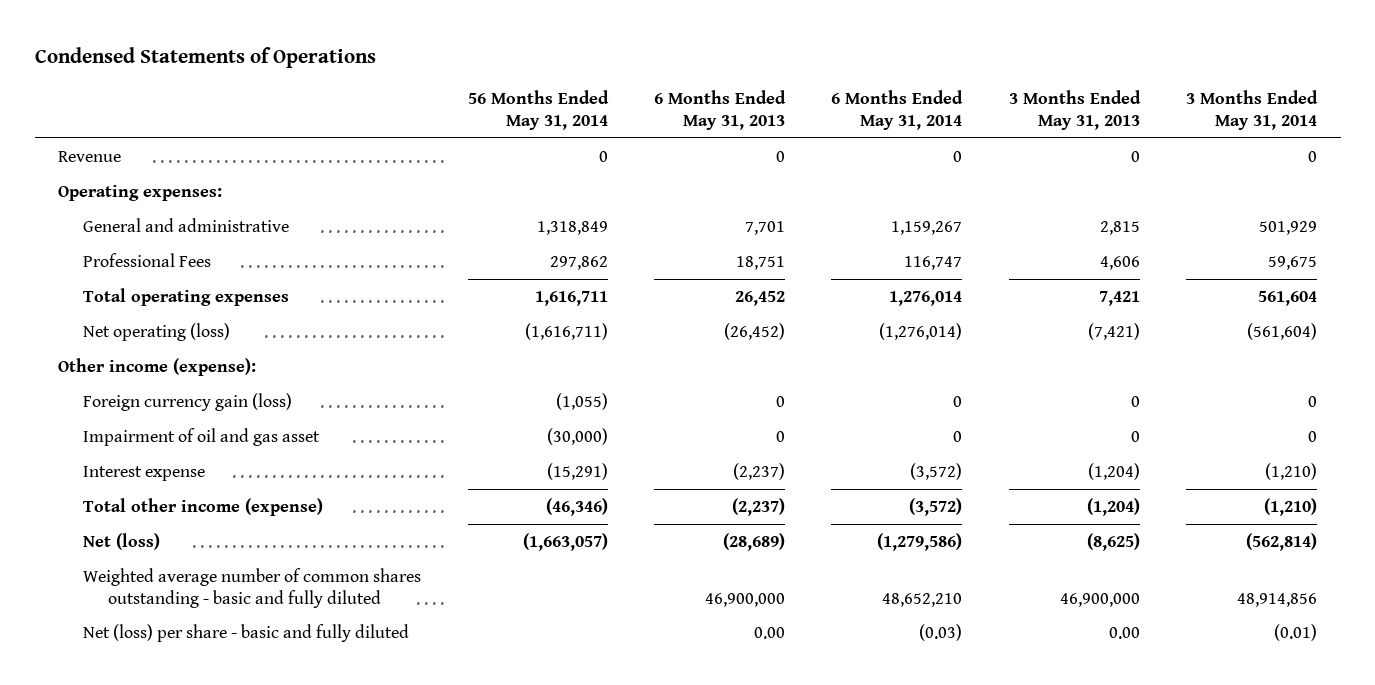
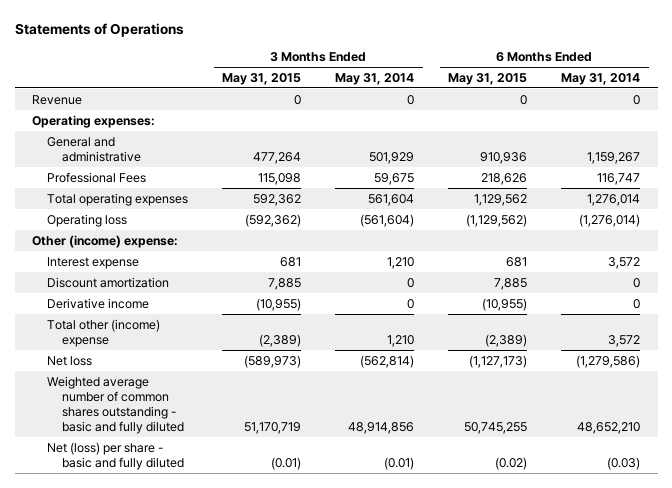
[34,47,376,69] Condensed Statements of Operations -> [14,22,184,37] Statements of Operations
[467,90,609,130] 56 Months Ended May 31, 2014 -> none
[654,90,787,130] 6 Months Ended May 31, 2013 -> none
[1008,90,1141,130] 3 Months Ended May 31, 2013 -> none
none -> [222,72,302,85] May 31, 2015
none -> [448,72,528,85] May 31, 2015
[83,393,293,412] Foreign currency gain (loss) -> none
[83,428,321,447] Impairment of oil and gas asset -> none
[83,323,231,342] Net operating (loss) -> [46,213,127,227] Operating loss
[58,358,257,377] Other income (expense): -> [31,234,178,248] Other (income) expense:
[910,463,963,481] (3,572) -> [608,256,641,269] 3,572
[1265,463,1318,481] (1,210) -> [387,256,415,269] 1,210
none -> [46,276,169,288] Discount amortization
none -> [46,297,149,309] Derivative income
[83,498,324,517] Total other income (expense) -> [46,318,160,347] Total other (income) expense
[909,498,963,517] (3,572) -> [608,334,641,347] 3,572
[1264,498,1318,517] (1,210) -> [387,334,415,347] 1,210
[83,533,161,551] Net (loss) -> [46,355,92,366] Net loss

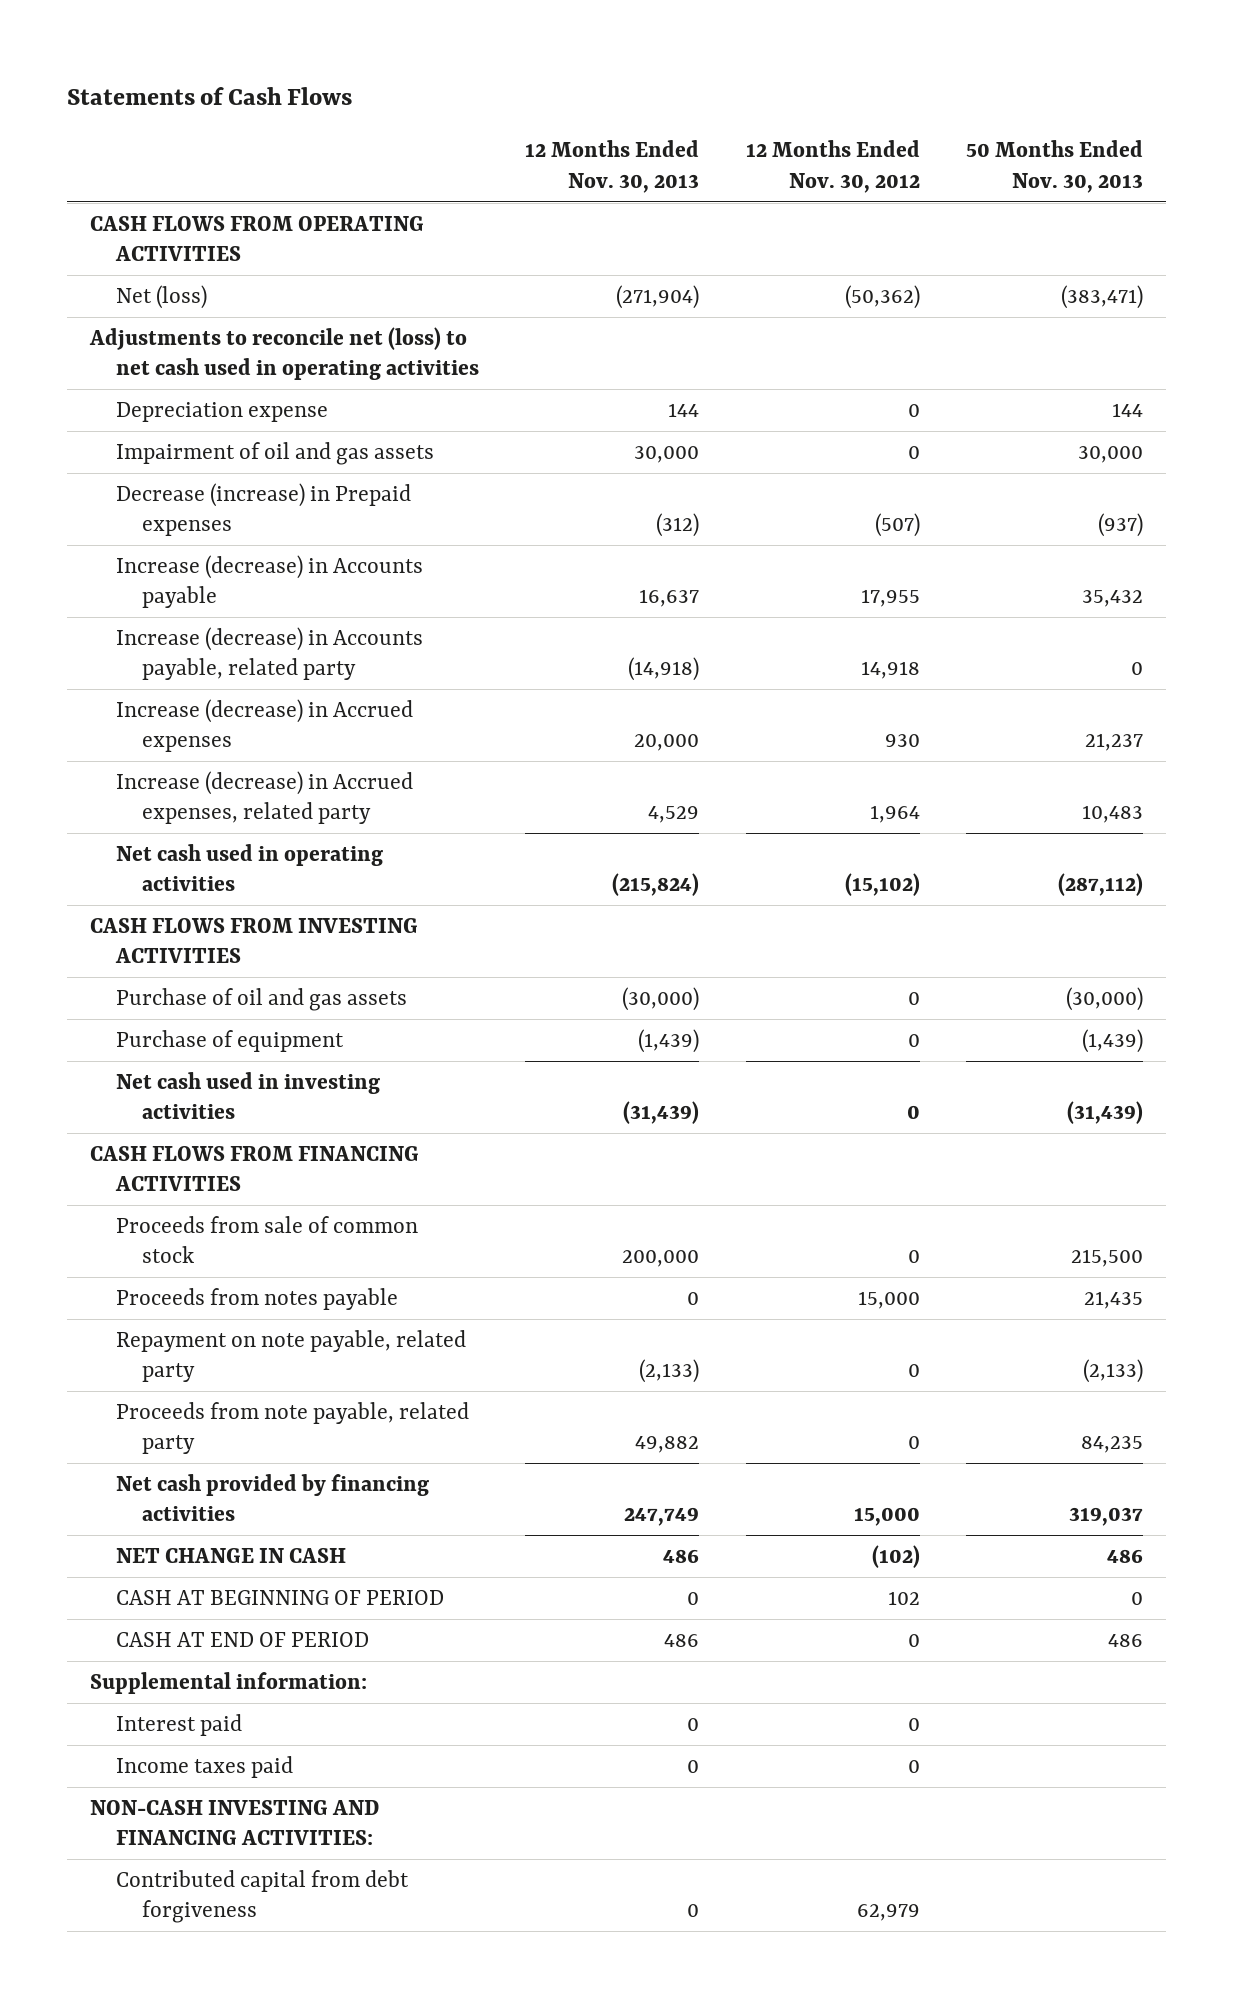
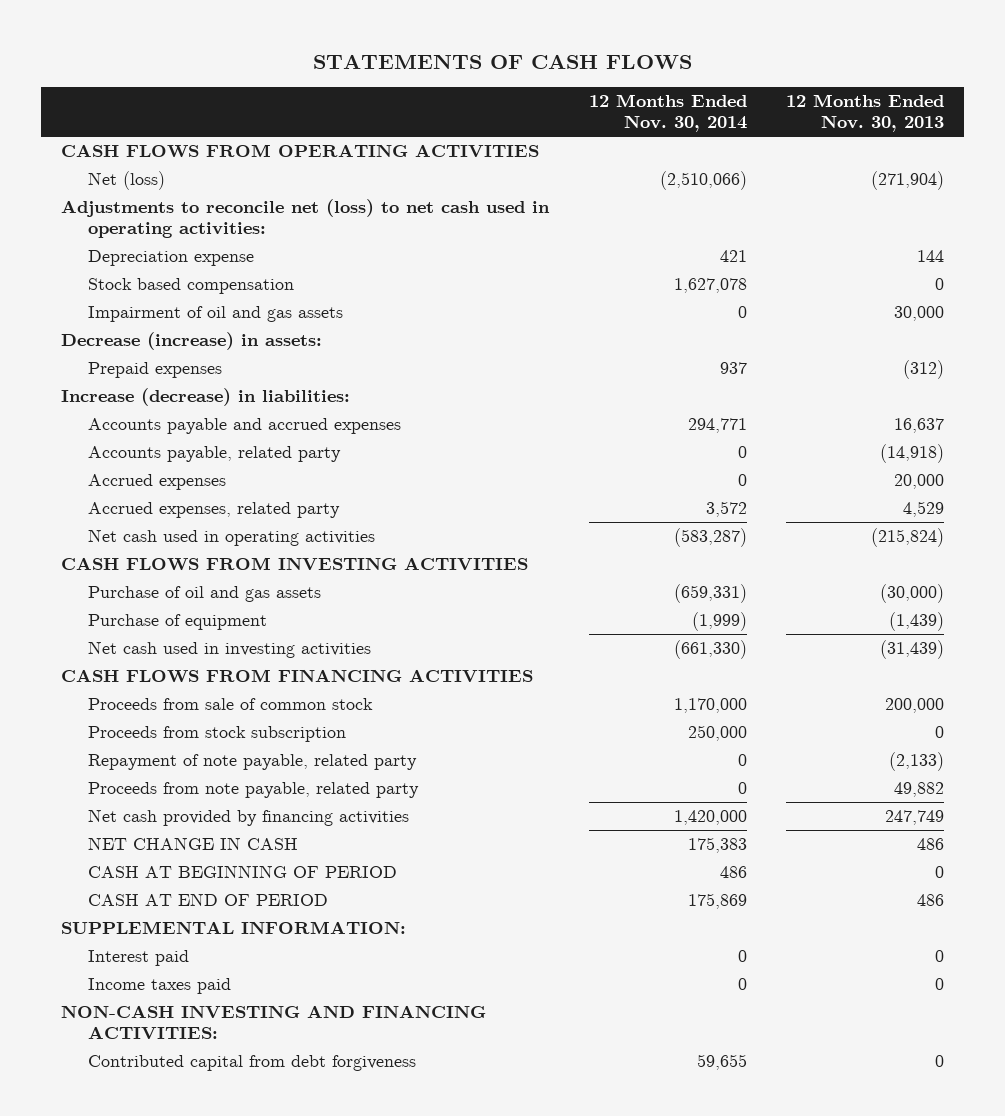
[67,86,353,105] Statements of Cash Flows -> [312,54,692,70] STATEMENTS OF CASH FLOWS
[745,140,920,193] 12 Months Ended Nov. 30, 2012 -> none
[966,140,1144,193] 50 Months Ended Nov. 30, 2013 -> none
none -> [588,94,747,133] 12 Months Ended Nov. 30, 2014
[89,326,480,381] Adjustments to reconcile net (loss) to net cash used in operating activities -> [61,199,551,239] Adjustments to reconcile net (loss) to net cash used in operating activities:
none -> [88,278,295,295] Stock based compensation
[116,626,424,681] Increase (decrease) in Accounts payable, related party -> none
none -> [61,332,323,351] Decrease (increase) in assets:
[116,482,412,537] Decrease (increase) in Prepaid expenses -> [88,362,223,379] Prepaid expenses
none -> [61,388,351,407] Increase (decrease) in liabilities:
none -> [88,418,402,435] Accounts payable and accrued expenses
[116,554,424,609] Increase (decrease) in Accounts payable -> [88,446,342,463] Accounts payable, related party
[639,589,700,608] 16,637 -> [880,444,945,464] (14,918)
[116,698,414,753] Increase (decrease) in Accrued expenses -> [88,474,227,491] Accrued expenses
[116,770,414,825] Increase (decrease) in Accrued expenses, related party -> [88,502,341,519] Accrued expenses, related party
[116,1287,399,1310] Proceeds from notes payable -> none
none -> [88,726,347,743] Proceeds from stock subscription
[116,1329,467,1383] Repayment on note payable, related party -> [88,754,418,771] Repayment of note payable, related party
[90,1671,368,1694] Supplemental information: -> [61,921,407,935] SUPPLEMENTAL INFORMATION:

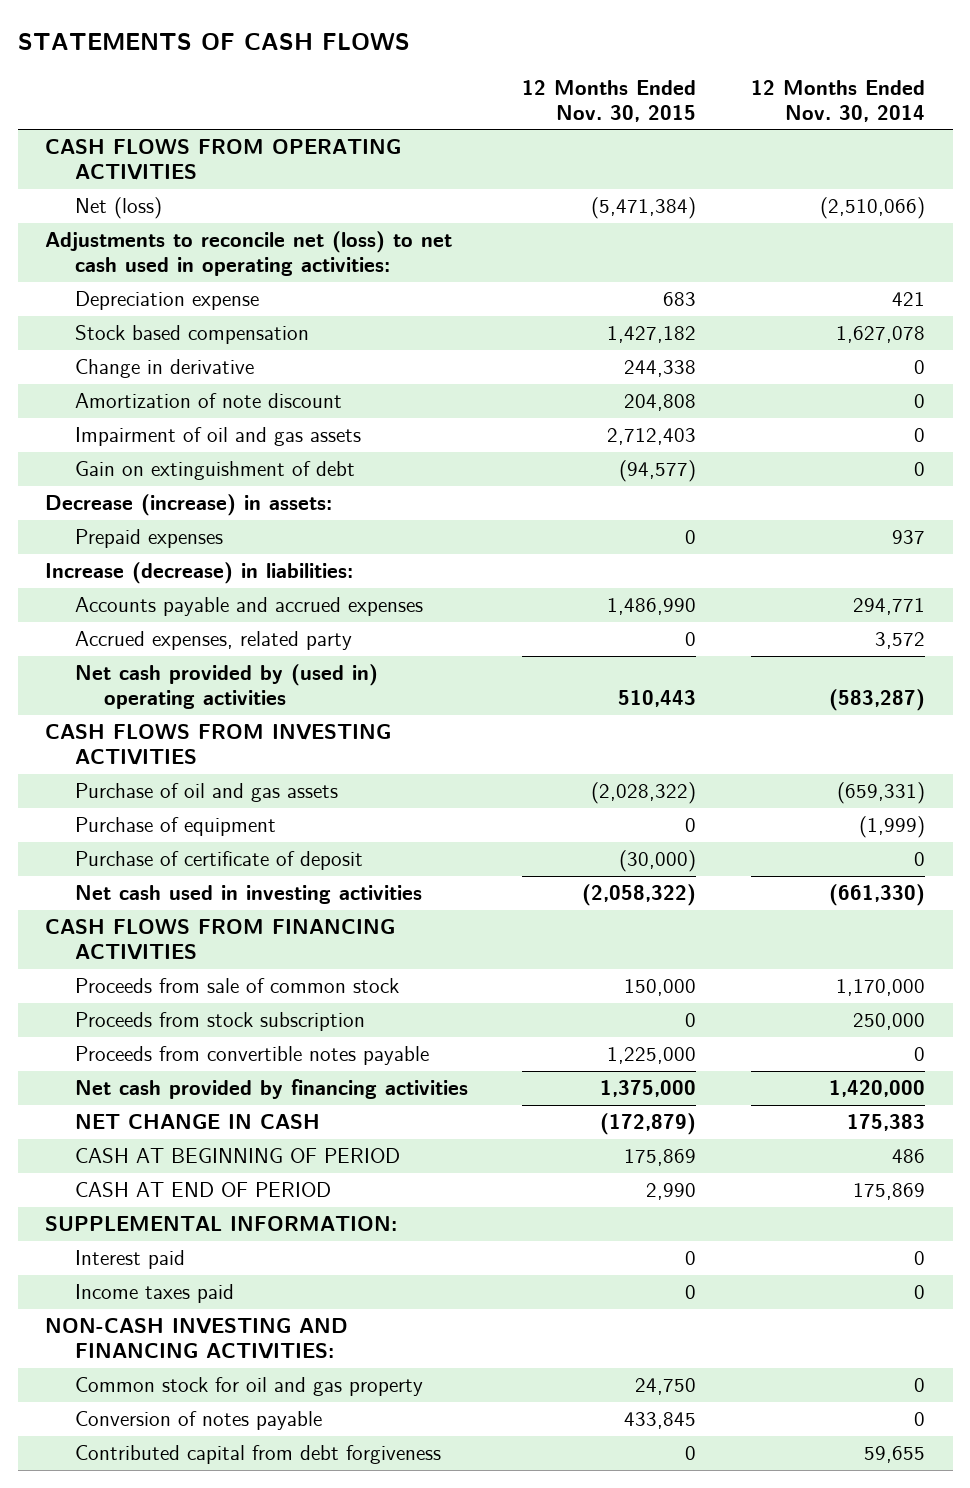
[786,94,945,133] 12 Months Ended Nov. 30, 2013 -> none
none -> [522,80,697,122] 12 Months Ended Nov. 30, 2015
none -> [74,359,254,379] Change in derivative
none -> [74,393,342,409] Amortization of note discount
none -> [74,461,355,481] Gain on extinguishment of debt
[88,446,342,463] Accounts payable, related party -> none
[88,474,227,491] Accrued expenses -> none
[88,529,376,547] Net cash used in operating activities -> [74,664,378,709] Net cash provided by (used in) operating activities
none -> [74,851,363,871] Purchase of certificate of deposit
[88,754,418,771] Repayment of note payable, related party -> none
[88,782,420,799] Proceeds from note payable, related party -> none
none -> [74,1046,429,1066] Proceeds from convertible notes payable
none -> [74,1377,423,1397] Common stock for oil and gas property
none -> [74,1411,322,1431] Conversion of notes payable

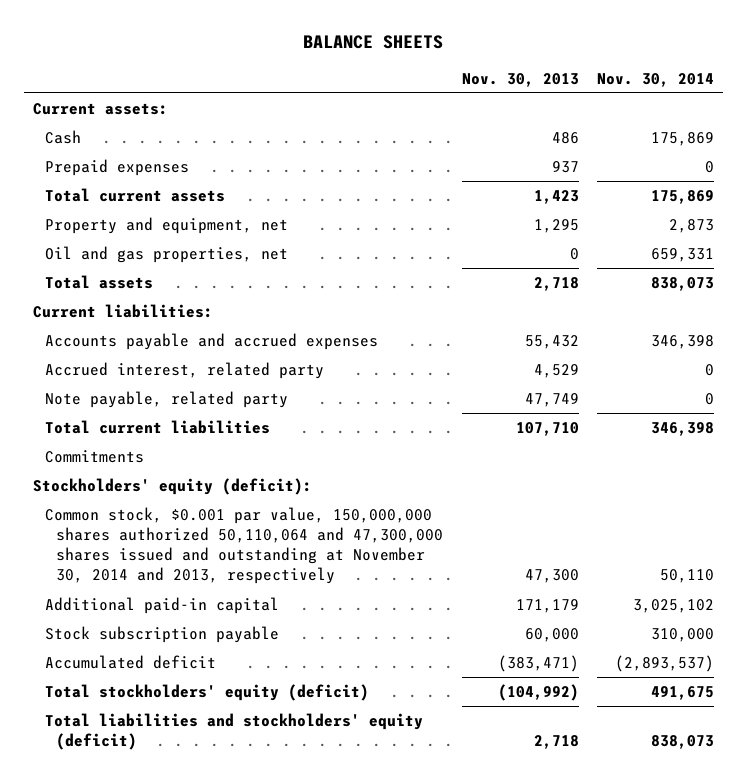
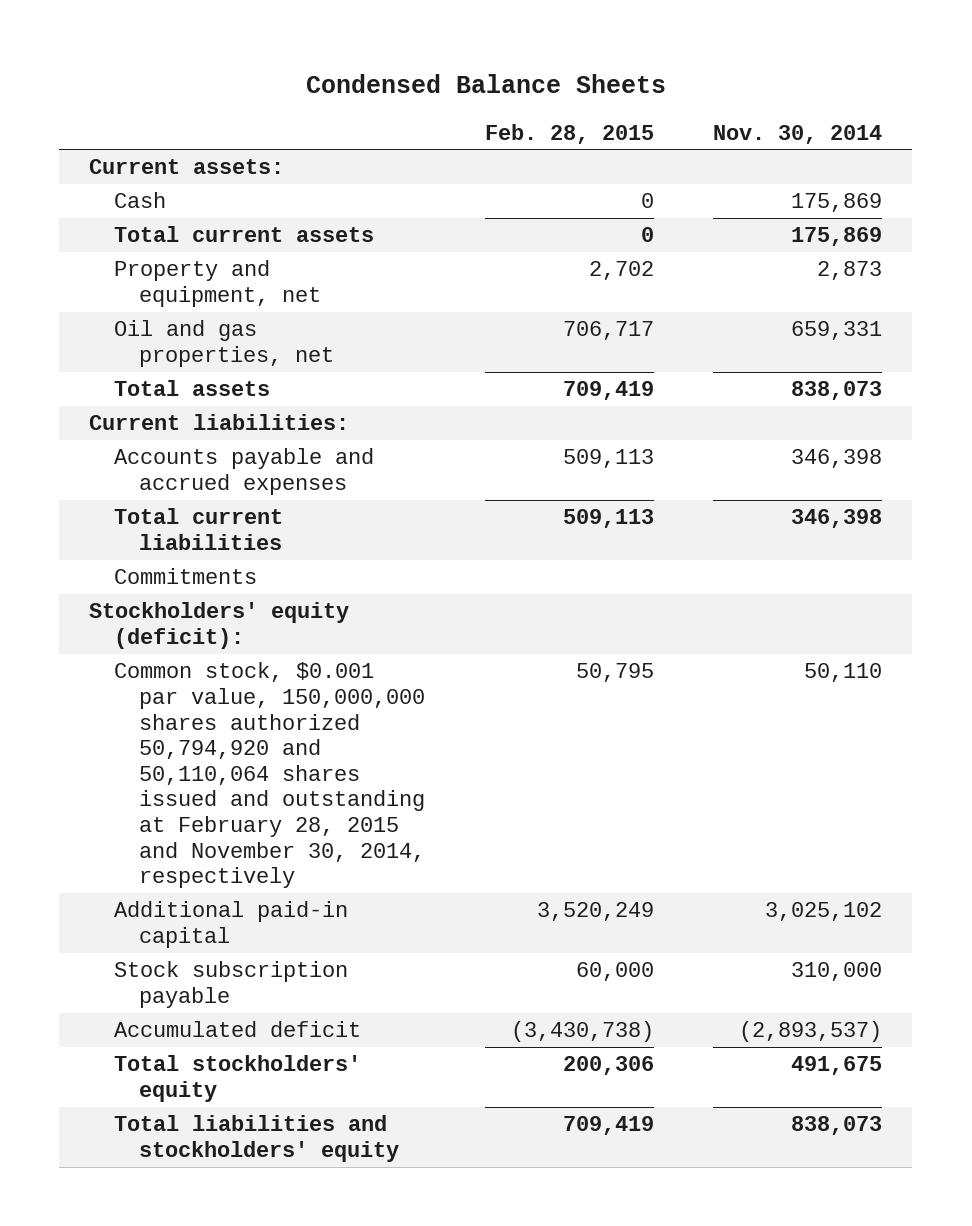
[303,34,444,49] BALANCE SHEETS -> [305,74,666,94] Condensed Balance Sheets
[461,72,579,87] Nov. 30, 2013 -> none
none -> [484,123,654,144] Feb. 28, 2015
[44,159,189,177] Prepaid expenses -> none
[44,362,324,380] Accrued interest, related party -> none
[44,391,288,409] Note payable, related party -> none
[44,507,444,585] Common stock, $0.001 par value, 150,000,000 shares authorized 50,110,064 and 47,300,000 shares issued and outstanding at November 30, 2014 and 2013, respectively -> [114,662,426,889] Common stock, $0.001 par value, 150,000,000 shares authorized 50,794,920 and 50,110,064 shares issued and outstanding at February 28, 2015 and November 30, 2014, respectively
[44,684,369,702] Total stockholders' equity (deficit) -> [114,1055,362,1102] Total stockholders' equity
[44,713,423,751] Total liabilities and stockholders' equity (deficit) -> [114,1115,400,1162] Total liabilities and stockholders' equity

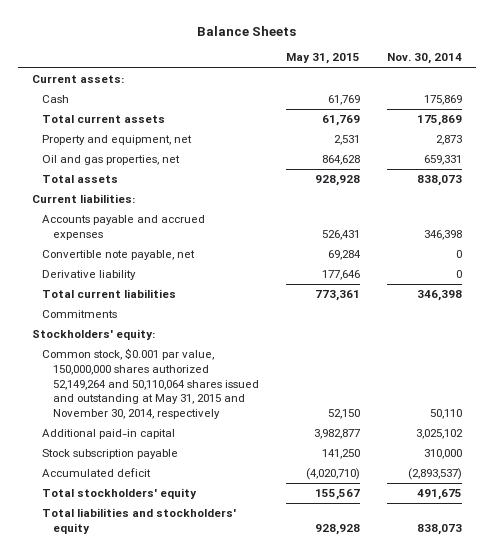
[305,74,666,94] Condensed Balance Sheets -> [196,25,296,36] Balance Sheets
[484,123,654,144] Feb. 28, 2015 -> none
none -> [285,53,360,65] May 31, 2015
none -> [42,250,196,261] Convertible note payable, net
none -> [42,270,137,281] Derivative liability
[89,602,350,649] Stockholders' equity (deficit): -> [31,329,155,341] Stockholders' equity:
[114,662,426,889] Common stock, $0.001 par value, 150,000,000 shares authorized 50,794,920 and 50,110,064 shares issued and outstanding at February 28, 2015 and November 30, 2014, respectively -> [42,348,259,420] Common stock, $0.001 par value, 150,000,000 shares authorized 52,149,264 and 50,110,064 shares issued and outstanding at May 31, 2015 and November 30, 2014, respectively

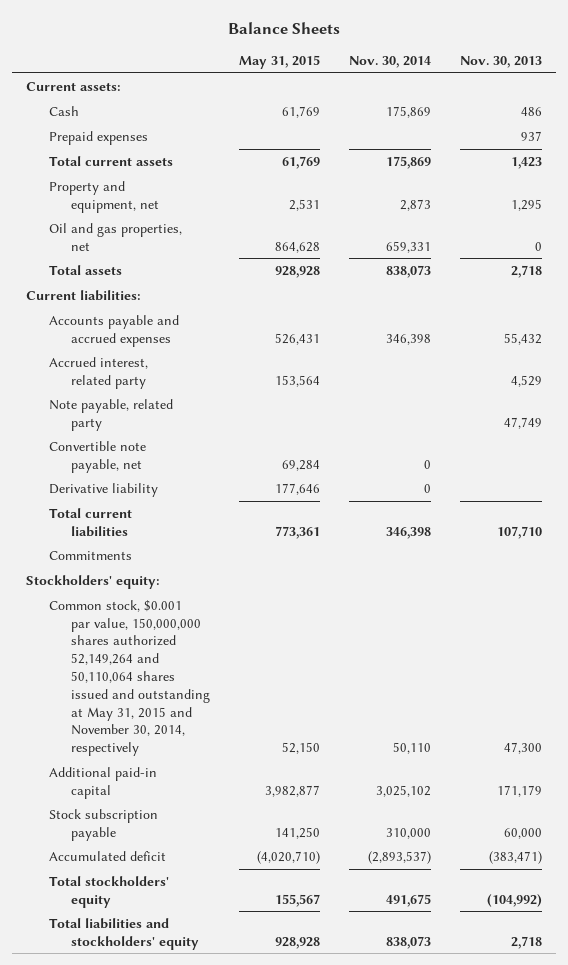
none -> [459,55,542,68] Nov. 30, 2013
none -> [48,130,148,145] Prepaid expenses
none -> [48,356,148,389] Accrued interest, related party
none -> [48,398,173,431] Note payable, related party

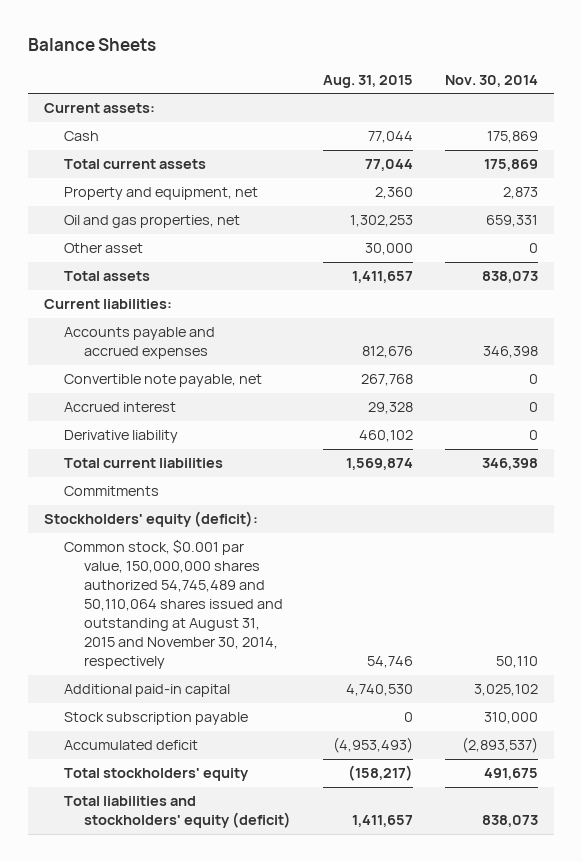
[238,54,320,69] May 31, 2015 -> none
[459,55,542,68] Nov. 30, 2013 -> none
none -> [323,74,414,88] Aug. 31, 2015
[48,130,148,145] Prepaid expenses -> none
none -> [64,243,144,254] Other asset
[48,356,148,389] Accrued interest, related party -> none
[48,398,173,431] Note payable, related party -> none
none -> [64,402,177,413] Accrued interest
[26,574,161,589] Stockholders' equity: -> [43,511,258,528] Stockholders' equity (deficit):
[48,599,210,757] Common stock, $0.001 par value, 150,000,000 shares authorized 52,149,264 and 50,110,064 shares issued and outstanding at May 31, 2015 and November 30, 2014, respectively -> [64,539,284,670] Common stock, $0.001 par value, 150,000,000 shares authorized 54,745,489 and 50,110,064 shares issued and outstanding at August 31, 2015 and November 30, 2014, respectively
[48,917,199,950] Total liabilities and stockholders' equity -> [64,796,292,829] Total liabilities and stockholders' equity (deficit)

